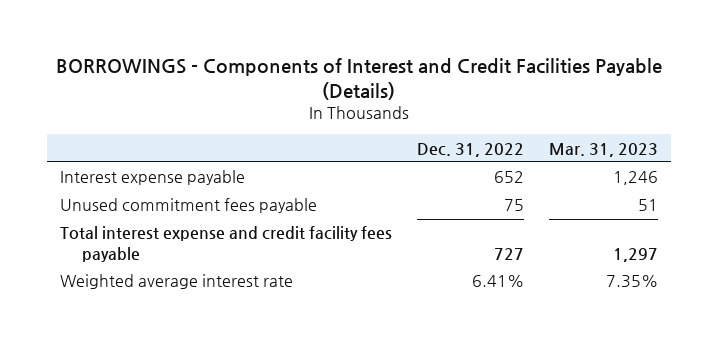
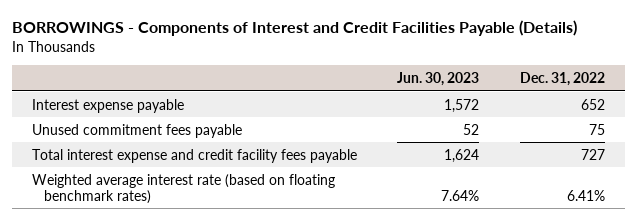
[549,142,659,157] Mar. 31, 2023 -> none
none -> [397,72,480,87] Jun. 30, 2023
[59,274,293,290] Weighted average interest rate -> [32,173,336,204] Weighted average interest rate (based on floating benchmark rates)

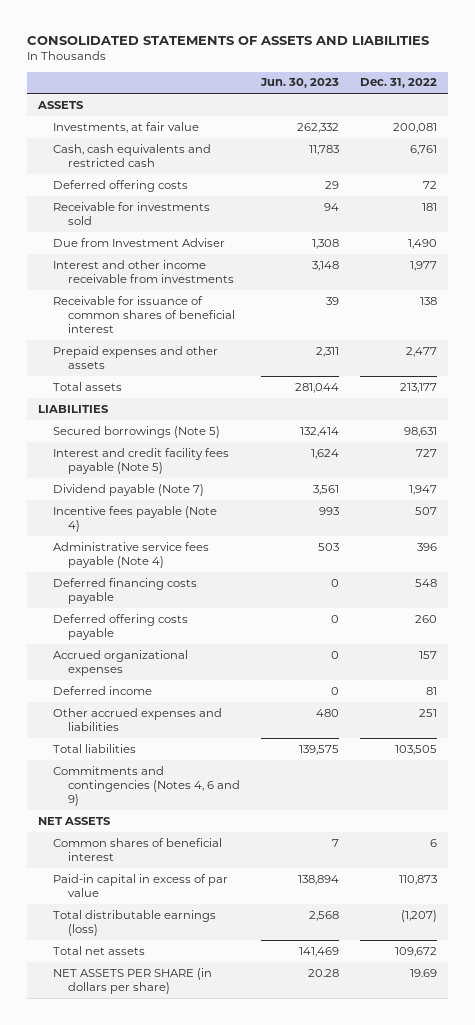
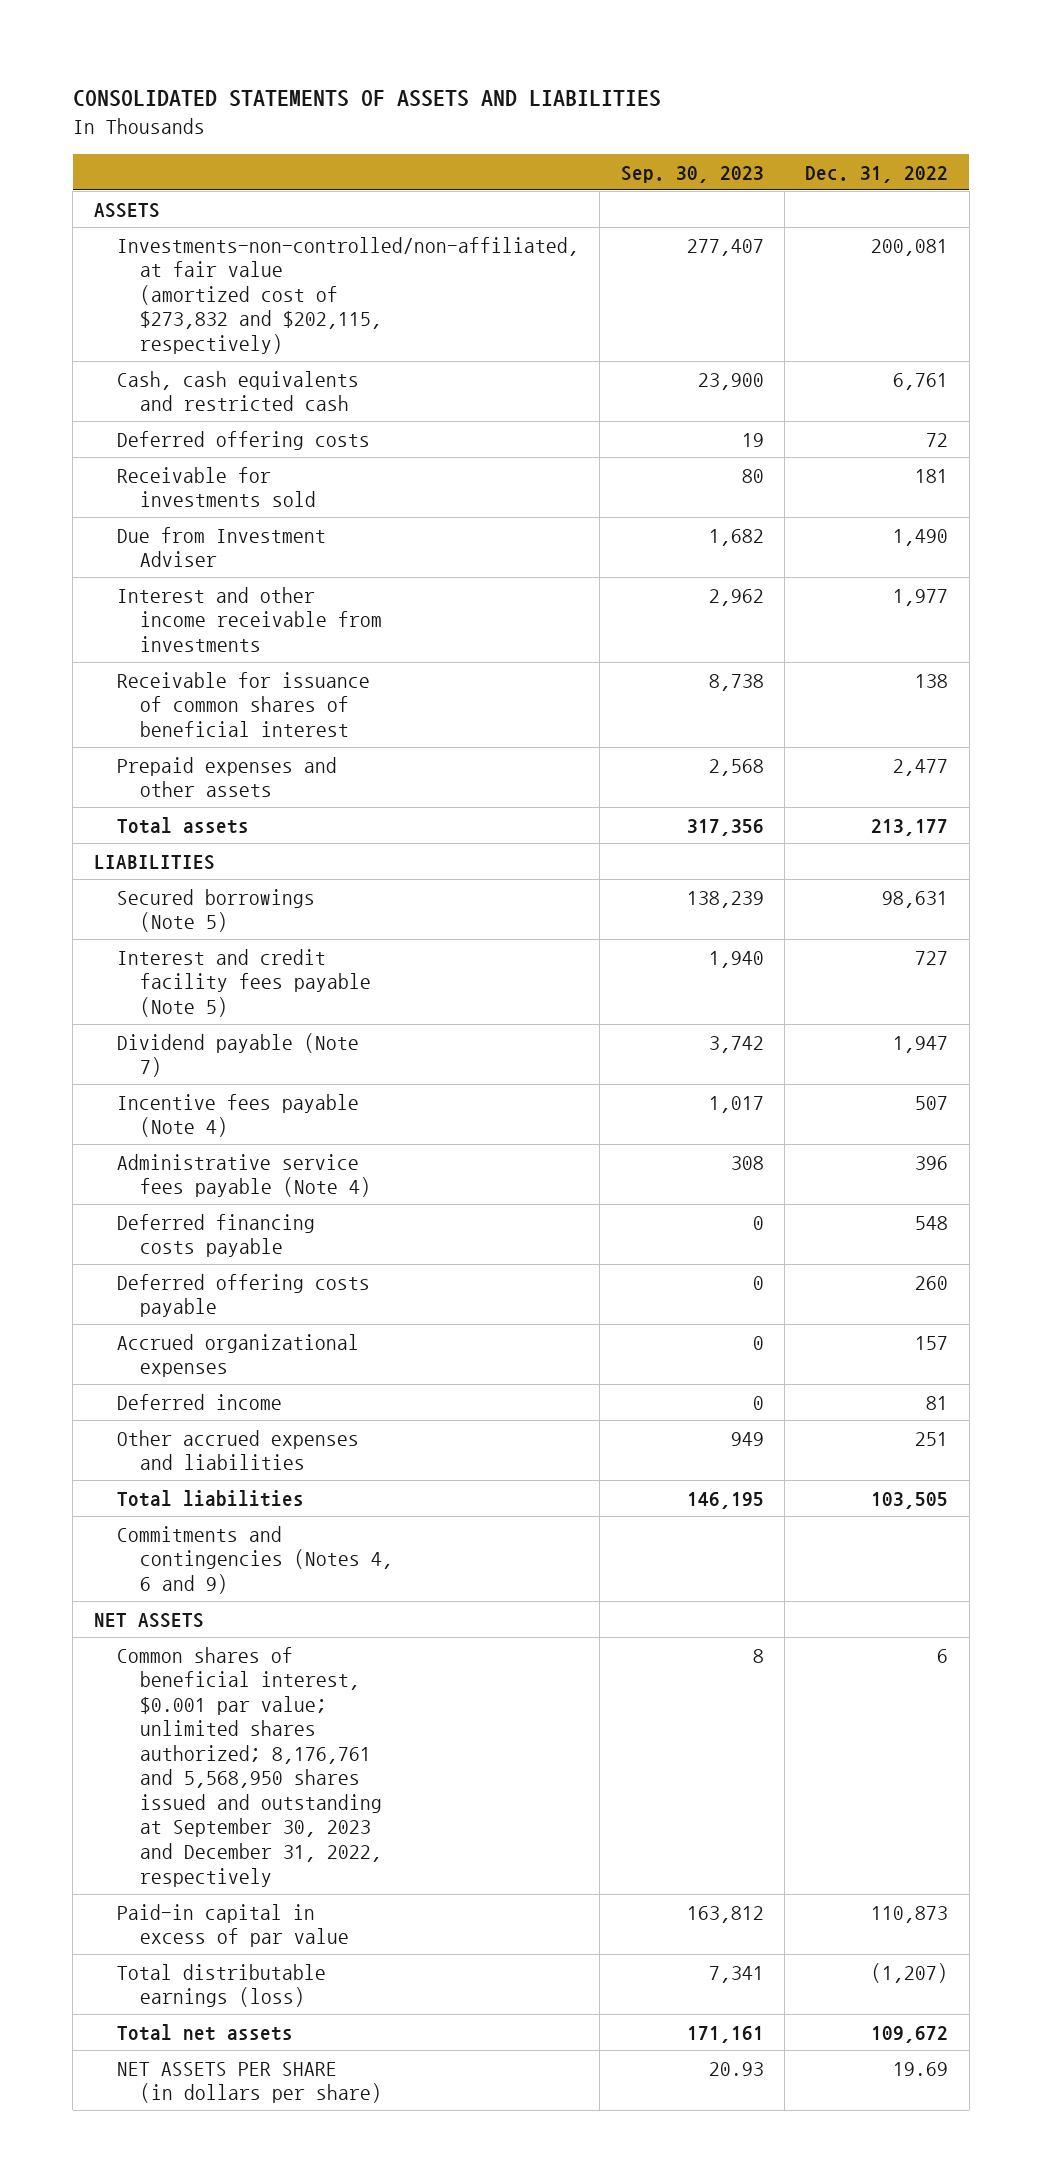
[259,78,339,89] Jun. 30, 2023 -> none
none -> [620,165,764,183] Sep. 30, 2023
[52,121,199,133] Investments, at fair value -> [116,236,579,354] Investments-non-controlled/non-affiliated, at fair value (amortized cost of $273,832 and $202,115, respectively)
[52,837,222,861] Common shares of beneficial interest -> [116,1646,382,1887] Common shares of beneficial interest, $0.001 par value; unlimited shares authorized; 8,176,761 and 5,568,950 shares issued and outstanding at September 30, 2023 and December 31, 2022, respectively

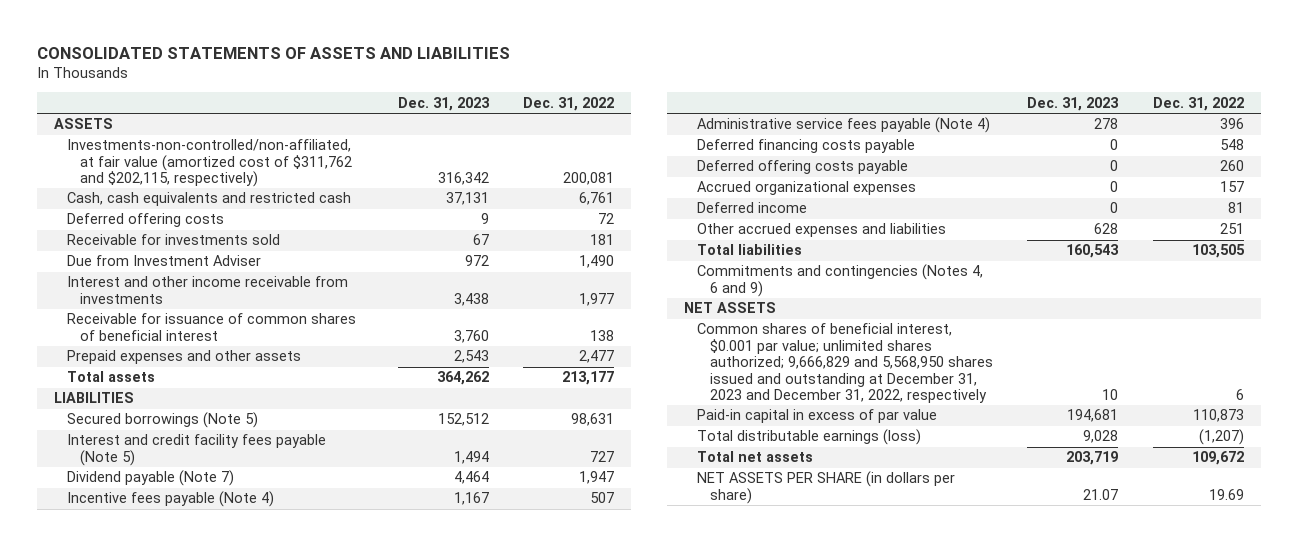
[620,165,764,183] Sep. 30, 2023 -> none
none -> [397,96,490,111] Dec. 31, 2023
[116,236,579,354] Investments-non-controlled/non-affiliated, at fair value (amortized cost of $273,832 and $202,115, respectively) -> [67,139,353,188] Investments-non-controlled/non-affiliated, at fair value (amortized cost of $311,762 and $202,115, respectively)
[116,1646,382,1887] Common shares of beneficial interest, $0.001 par value; unlimited shares authorized; 8,176,761 and 5,568,950 shares issued and outstanding at September 30, 2023 and December 31, 2022, respectively -> [697,323,994,403] Common shares of beneficial interest, $0.001 par value; unlimited shares authorized; 9,666,829 and 5,568,950 shares issued and outstanding at December 31, 2023 and December 31, 2022, respectively

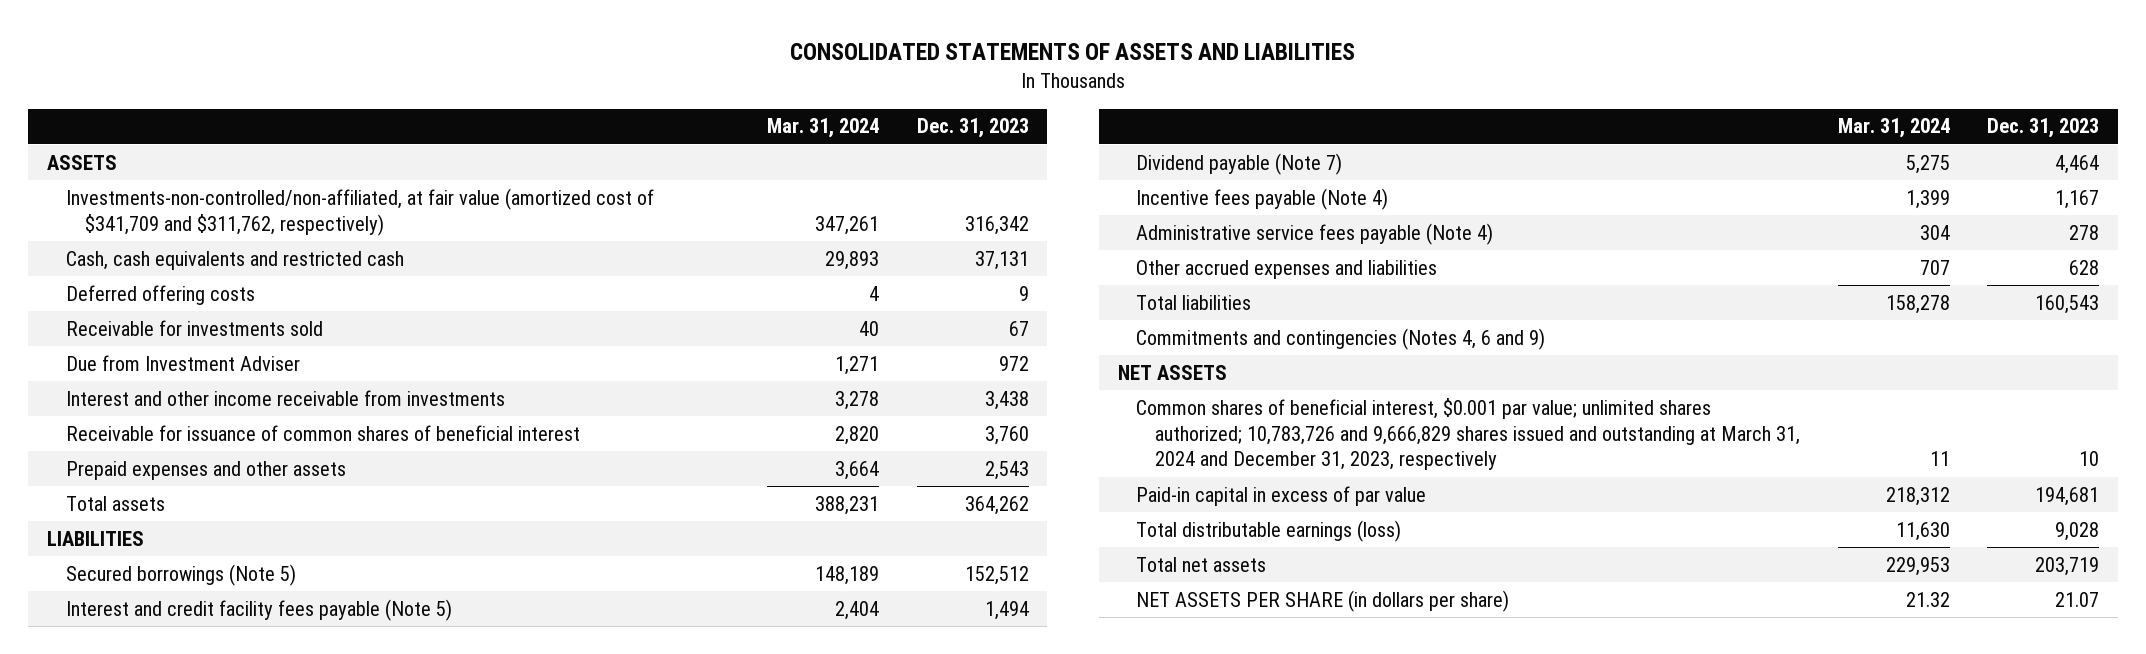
[522,96,614,111] Dec. 31, 2022 -> none
none -> [767,118,880,139] Mar. 31, 2024
[67,139,353,188] Investments-non-controlled/non-affiliated, at fair value (amortized cost of $311,762 and $202,115, respectively) -> [65,187,654,236] Investments-non-controlled/non-affiliated, at fair value (amortized cost of $341,709 and $311,762, respectively)
[697,139,916,154] Deferred financing costs payable -> none
[697,160,909,175] Deferred offering costs payable -> none
[697,181,917,196] Accrued organizational expenses -> none
[697,202,808,214] Deferred income -> none
[697,323,994,403] Common shares of beneficial interest, $0.001 par value; unlimited shares authorized; 9,666,829 and 5,568,950 shares issued and outstanding at December 31, 2023 and December 31, 2022, respectively -> [1136,397,1801,471] Common shares of beneficial interest, $0.001 par value; unlimited shares authorized; 10,783,726 and 9,666,829 shares issued and outstanding at March 31, 2024 and December 31, 2023, respectively

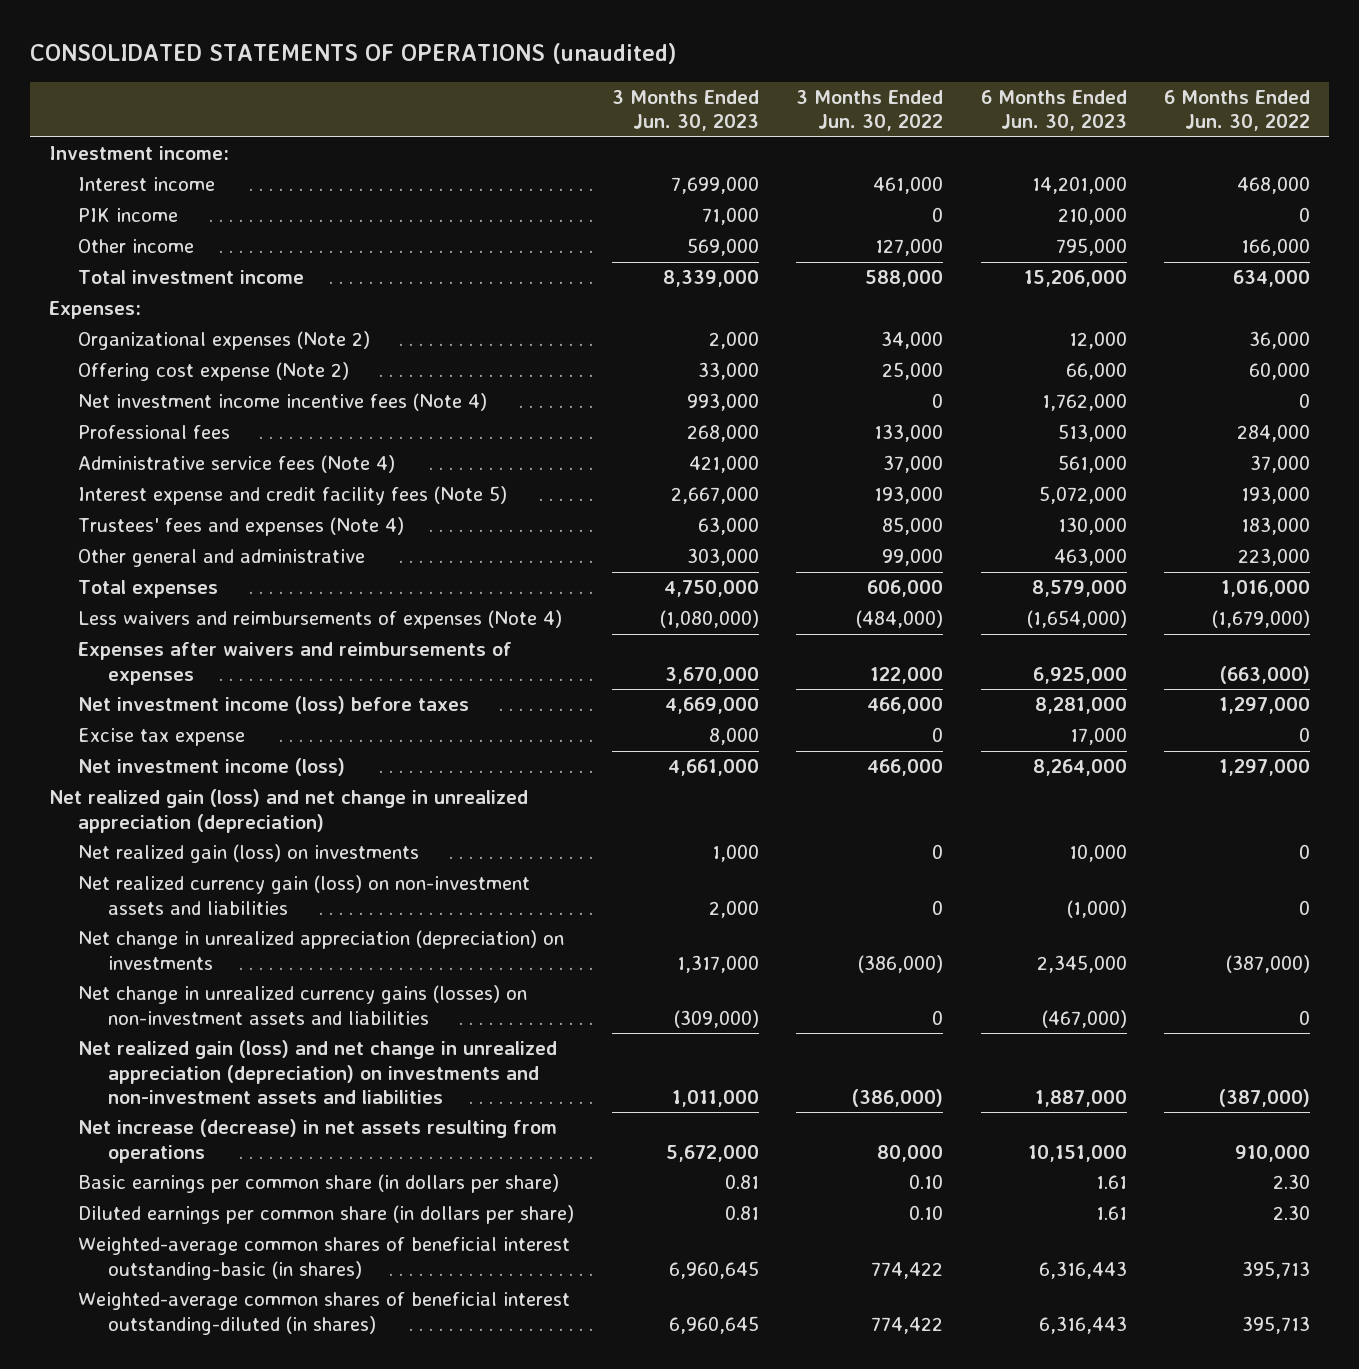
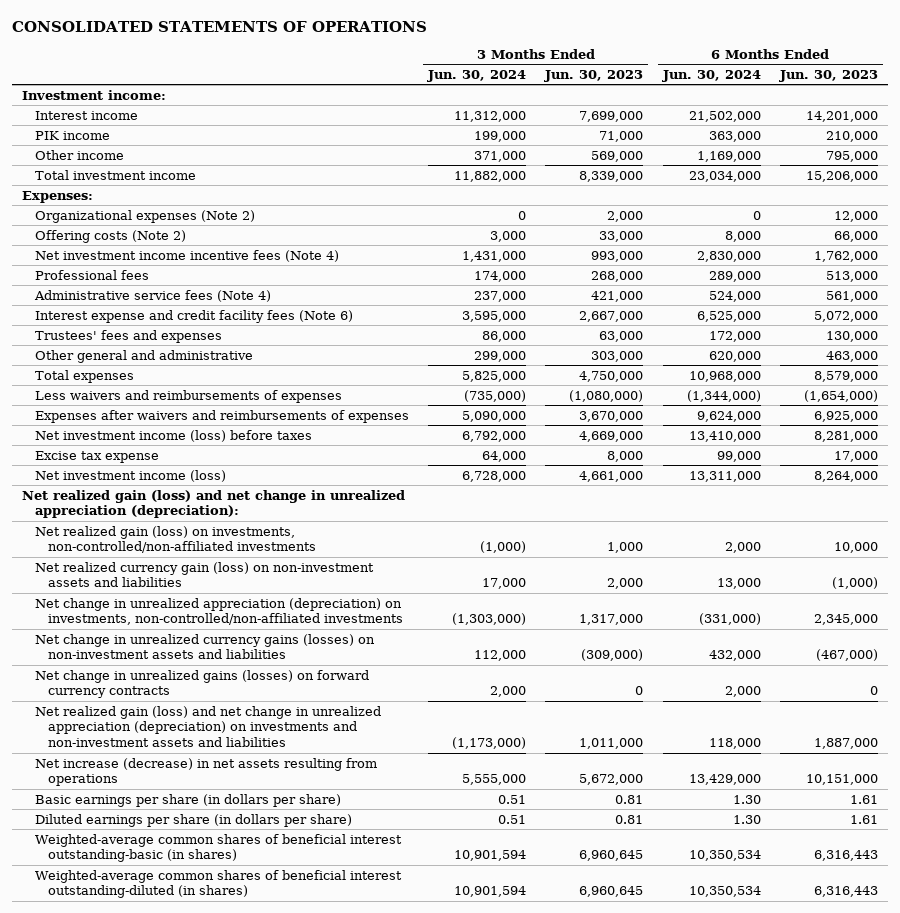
[29,43,676,65] CONSOLIDATED STATEMENTS OF OPERATIONS (unaudited) -> [12,20,428,32] CONSOLIDATED STATEMENTS OF OPERATIONS
[796,90,944,132] 3 Months Ended Jun. 30, 2022 -> none
[1164,90,1311,132] 6 Months Ended Jun. 30, 2022 -> none
none -> [427,70,527,83] Jun. 30, 2024
none -> [661,70,761,83] Jun. 30, 2024
[78,362,350,382] Offering cost expense (Note 2) -> [34,229,186,243] Offering costs (Note 2)
[78,486,508,506] Interest expense and credit facility fees (Note 5) -> [34,309,353,323] Interest expense and credit facility fees (Note 6)
[78,517,405,537] Trustees' fees and expenses (Note 4) -> [34,329,222,343] Trustees' fees and expenses
[78,610,563,630] Less waivers and reimbursements of expenses (Note 4) -> [34,389,342,403] Less waivers and reimbursements of expenses
[48,789,528,833] Net realized gain (loss) and net change in unrealized appreciation (depreciation) -> [21,489,405,519] Net realized gain (loss) and net change in unrealized appreciation (depreciation):
[78,844,420,864] Net realized gain (loss) on investments -> [34,525,317,554] Net realized gain (loss) on investments, non-controlled/non-affiliated investments
[78,930,565,970] Net change in unrealized appreciation (depreciation) on investments -> [34,597,404,626] Net change in unrealized appreciation (depreciation) on investments, non-controlled/non-affiliated investments
none -> [34,669,369,699] Net change in unrealized gains (losses) on forward currency contracts
[78,1174,560,1194] Basic earnings per common share (in dollars per share) -> [34,793,341,807] Basic earnings per share (in dollars per share)
[78,1205,575,1225] Diluted earnings per common share (in dollars per share) -> [34,813,352,827] Diluted earnings per share (in dollars per share)

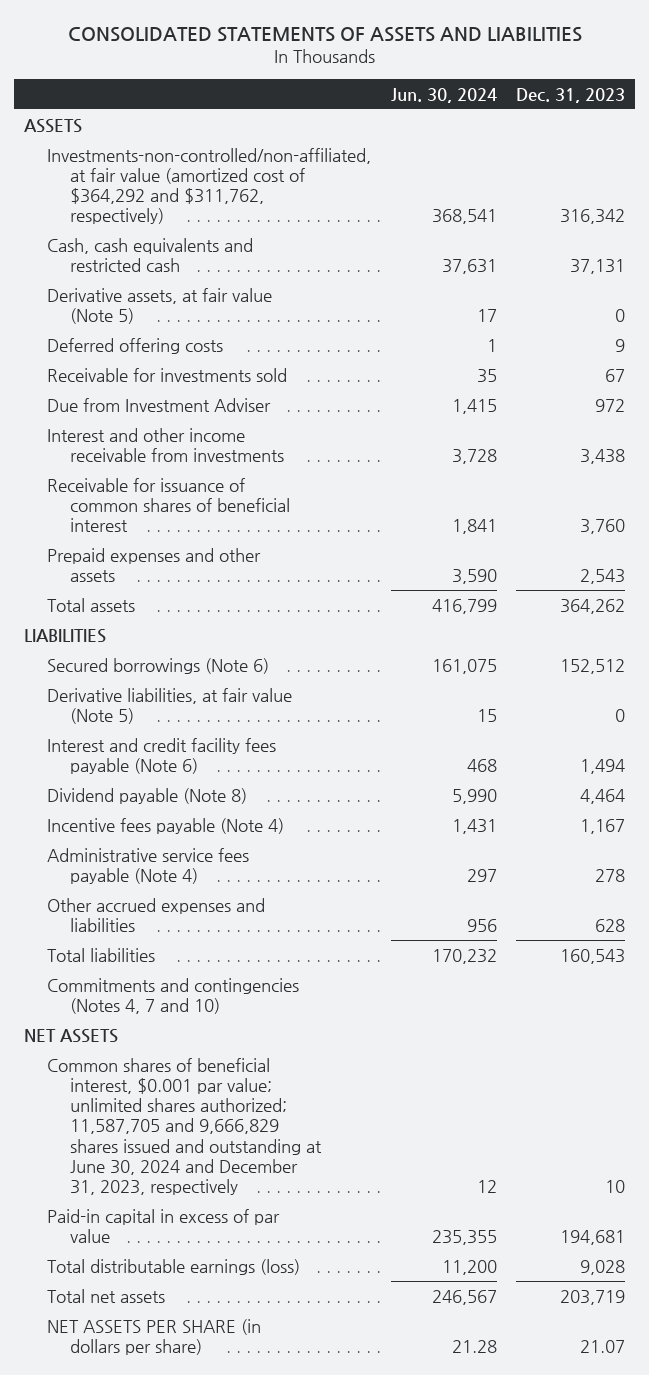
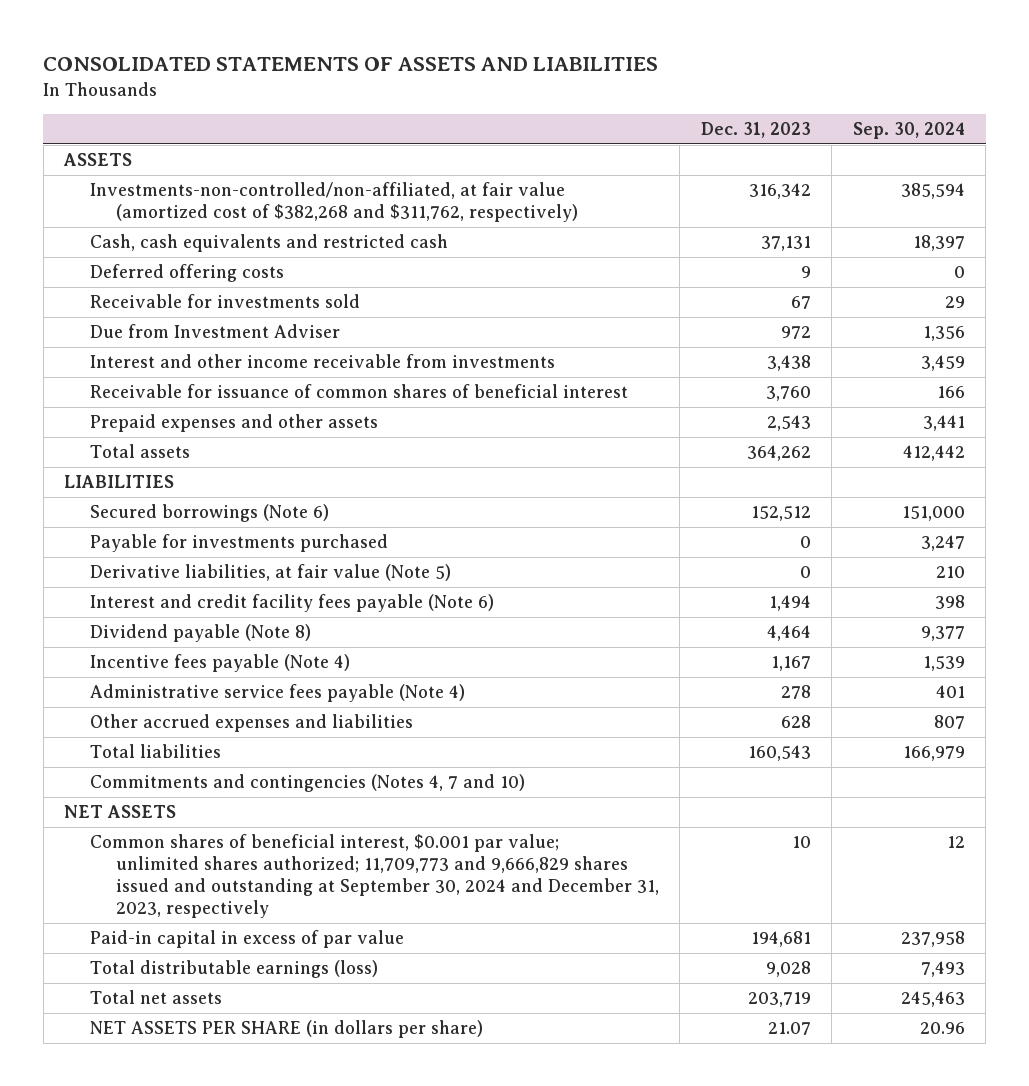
[390,87,497,103] Jun. 30, 2024 -> none
none -> [852,122,965,140] Sep. 30, 2024
[47,147,372,225] Investments-non-controlled/non-affiliated, at fair value (amortized cost of $364,292 and $311,762, respectively) -> [89,182,578,223] Investments-non-controlled/non-affiliated, at fair value (amortized cost of $382,268 and $311,762, respectively)
[47,287,273,324] Derivative assets, at fair value (Note 5) -> none
none -> [89,534,388,553] Payable for investments purchased
[47,1057,323,1196] Common shares of beneficial interest, $0.001 par value; unlimited shares authorized; 11,587,705 and 9,666,829 shares issued and outstanding at June 30, 2024 and December 31, 2023, respectively -> [89,834,659,919] Common shares of beneficial interest, $0.001 par value; unlimited shares authorized; 11,709,773 and 9,666,829 shares issued and outstanding at September 30, 2024 and December 31, 2023, respectively

